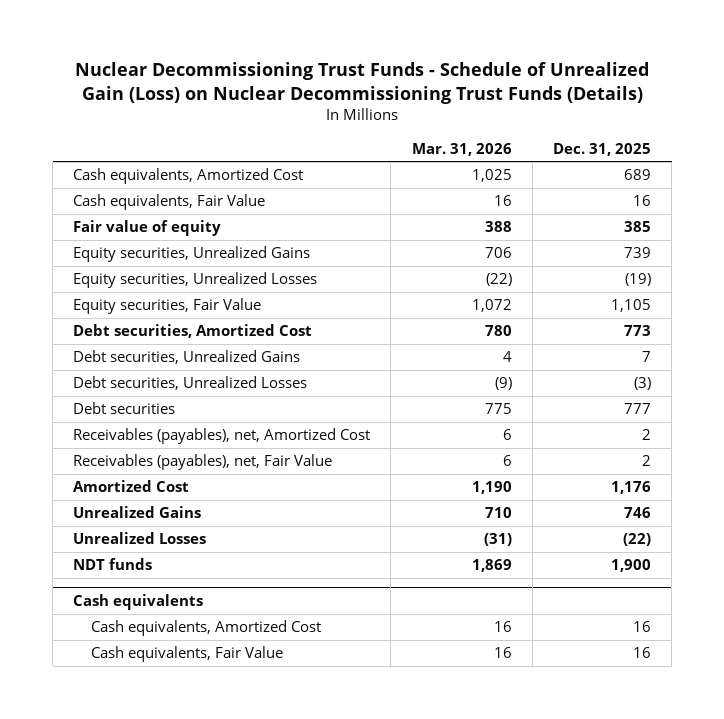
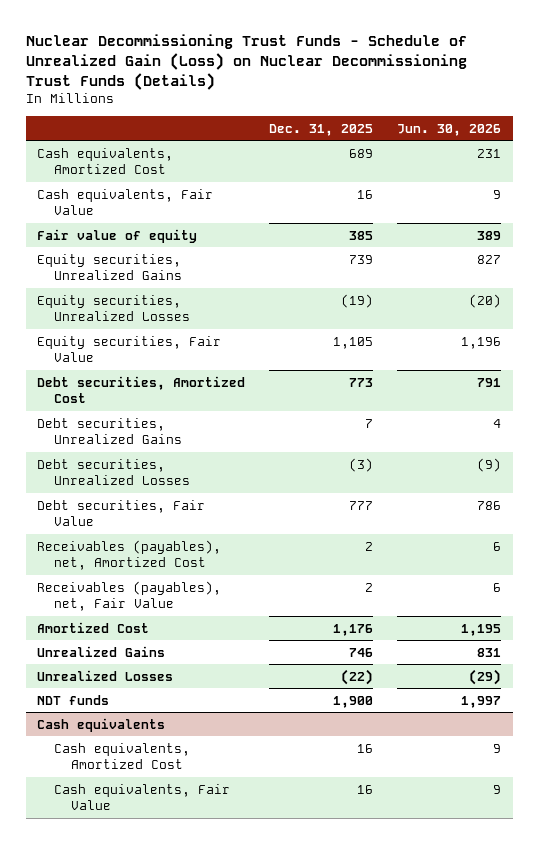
[411,142,512,156] Mar. 31, 2026 -> none
none -> [397,123,502,136] Jun. 30, 2026
[73,402,176,415] Debt securities -> [37,499,206,527] Debt securities, Fair Value

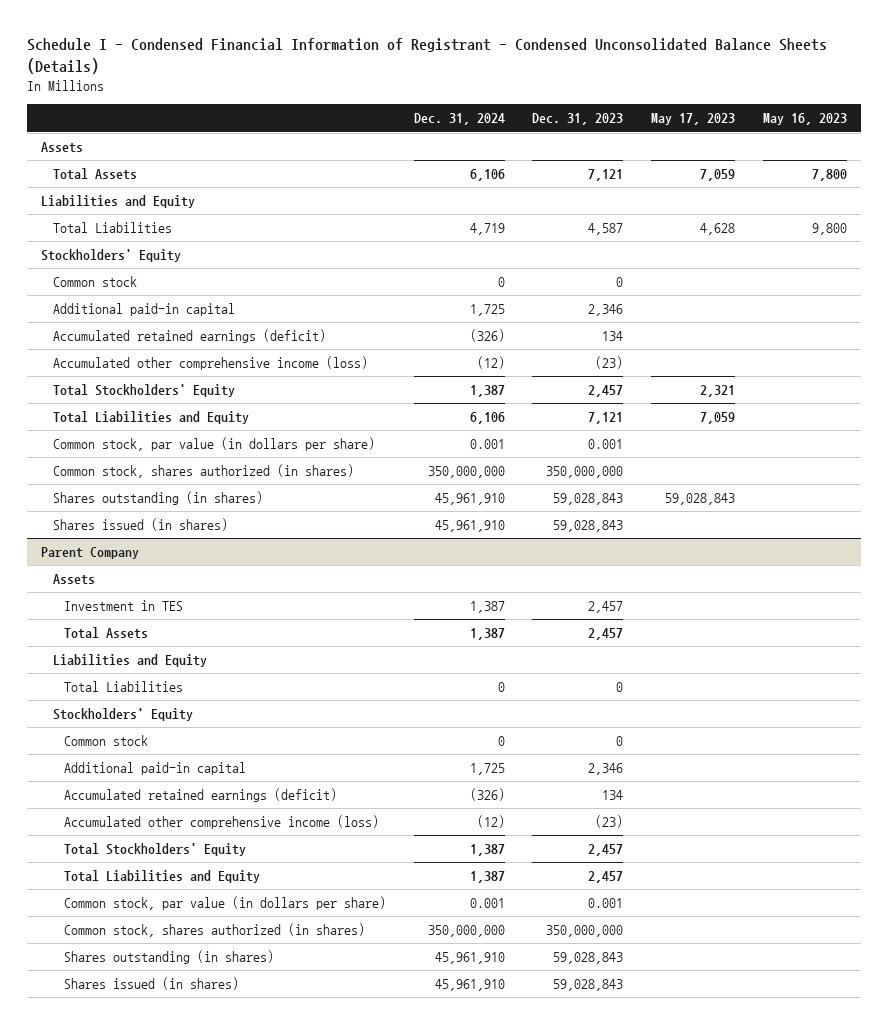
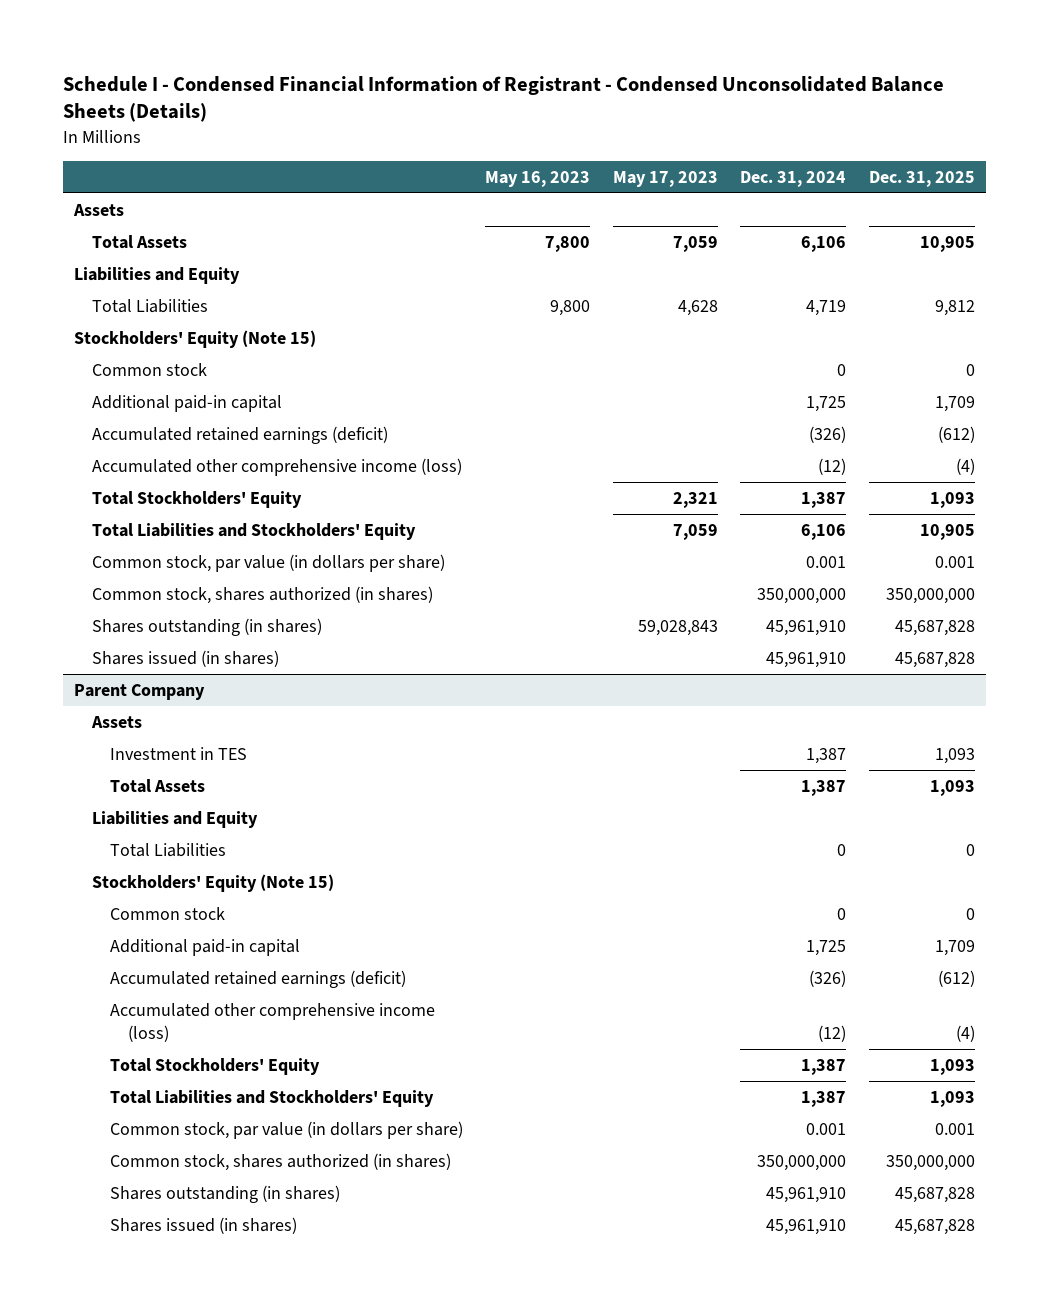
[532,113,624,126] Dec. 31, 2023 -> none
none -> [868,170,975,187] Dec. 31, 2025
[41,249,182,263] Stockholders' Equity -> [73,329,316,348] Stockholders' Equity (Note 15)
[52,411,249,425] Total Liabilities and Equity -> [92,522,417,540] Total Liabilities and Stockholders' Equity
[52,708,193,722] Stockholders' Equity -> [92,873,335,892] Stockholders' Equity (Note 15)
[64,870,261,884] Total Liabilities and Equity -> [110,1089,435,1107] Total Liabilities and Stockholders' Equity

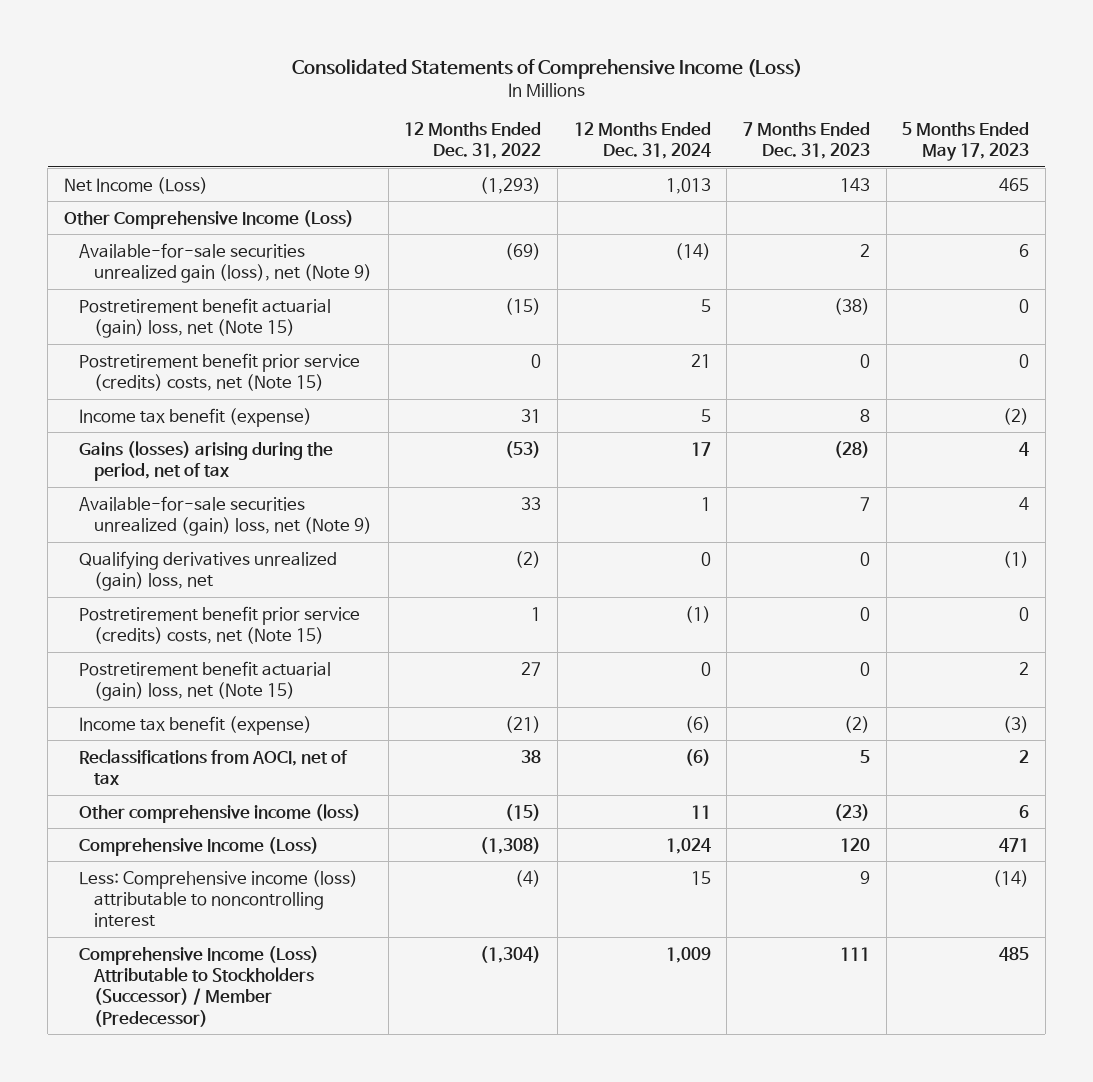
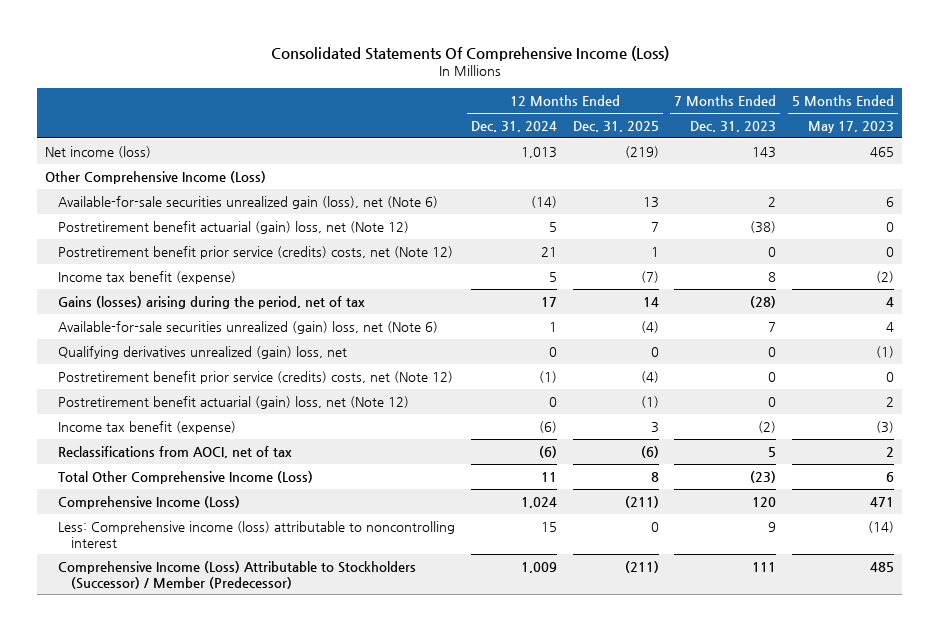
[291,58,802,79] Consolidated Statements of Comprehensive Income (Loss) -> [270,45,669,61] Consolidated Statements Of Comprehensive Income (Loss)
[404,121,542,160] 12 Months Ended Dec. 31, 2022 -> none
none -> [572,121,659,133] Dec. 31, 2025
[64,176,209,194] Net Income (Loss) -> [45,145,152,158] Net income (loss)
[79,242,372,283] Available-for-sale securities unrealized gain (loss), net (Note 9) -> [57,195,438,209] Available-for-sale securities unrealized gain (loss), net (Note 6)
[79,297,332,338] Postretirement benefit actuarial (gain) loss, net (Note 15) -> [57,220,409,234] Postretirement benefit actuarial (gain) loss, net (Note 12)
[79,352,361,391] Postretirement benefit prior service (credits) costs, net (Note 15) -> [57,245,453,259] Postretirement benefit prior service (credits) costs, net (Note 12)
[79,495,372,536] Available-for-sale securities unrealized (gain) loss, net (Note 9) -> [57,320,438,334] Available-for-sale securities unrealized (gain) loss, net (Note 6)
[79,605,361,644] Postretirement benefit prior service (credits) costs, net (Note 15) -> [57,370,453,384] Postretirement benefit prior service (credits) costs, net (Note 12)
[79,660,332,701] Postretirement benefit actuarial (gain) loss, net (Note 15) -> [57,395,409,409] Postretirement benefit actuarial (gain) loss, net (Note 12)
[79,803,362,823] Other comprehensive income (loss) -> [57,470,313,484] Total Other Comprehensive Income (Loss)

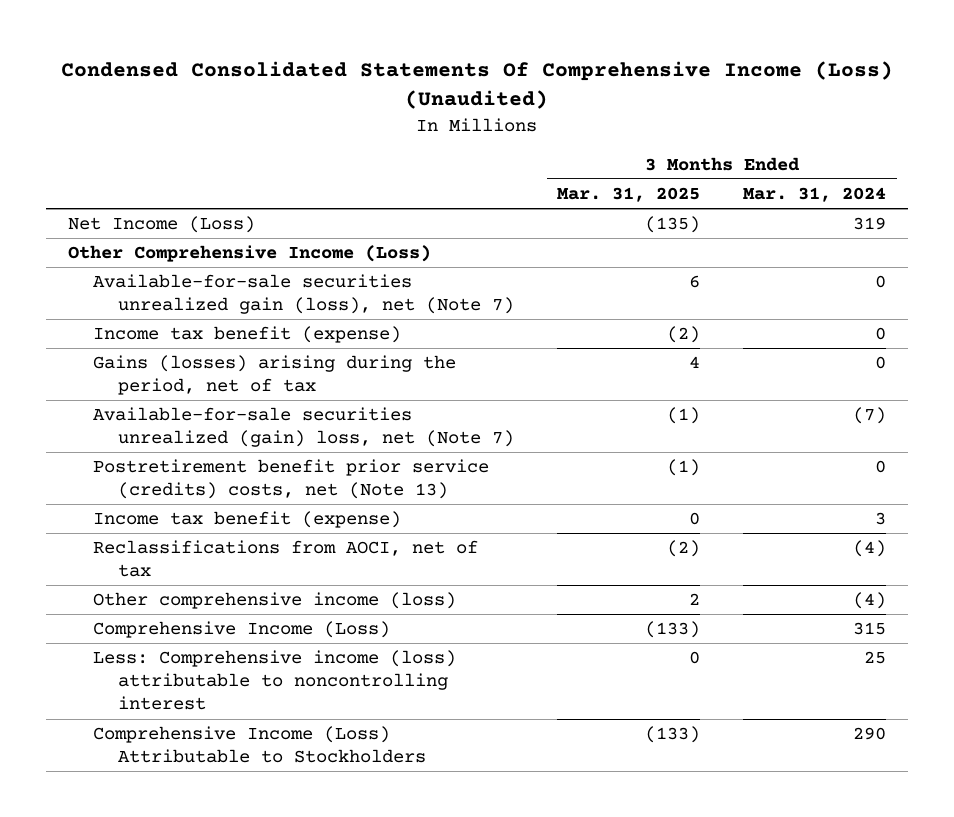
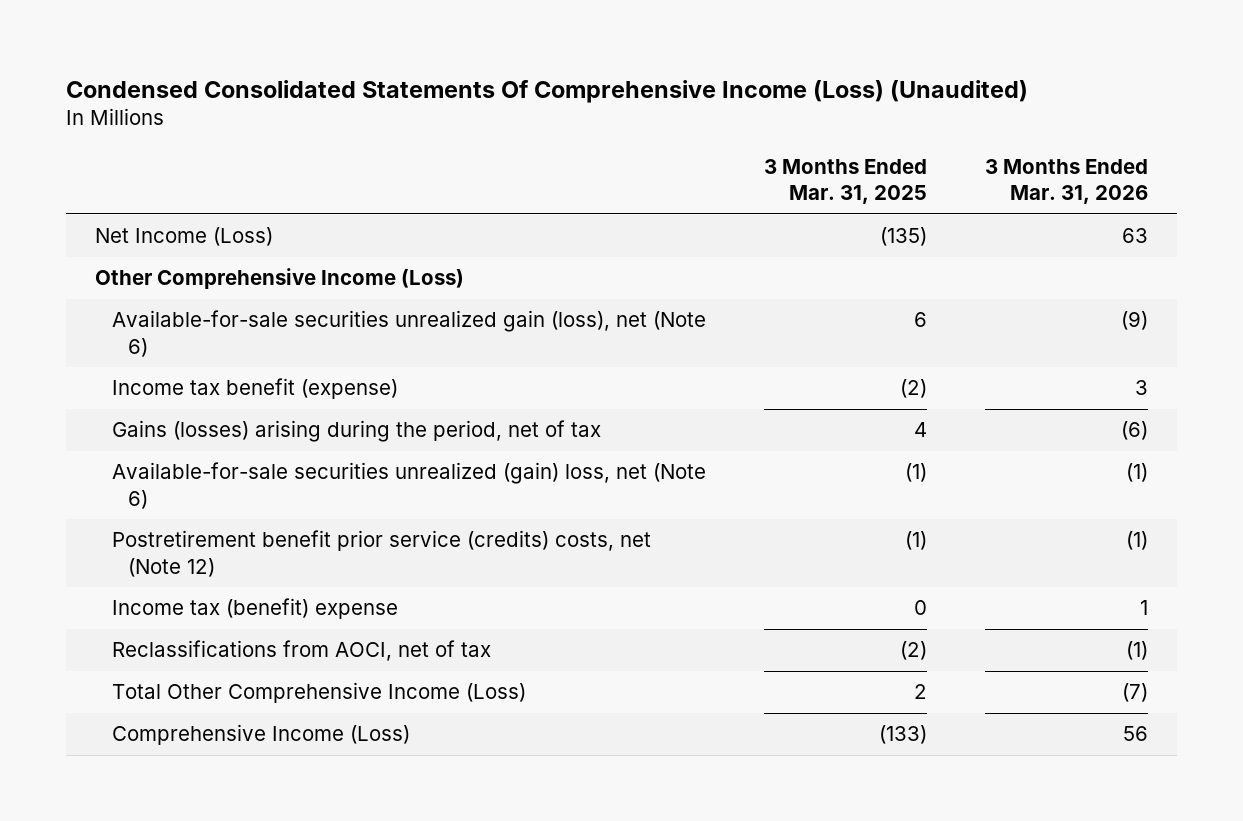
[743,186,887,202] Mar. 31, 2024 -> none
none -> [984,158,1148,205] 3 Months Ended Mar. 31, 2026
[93,274,515,315] Available-for-sale securities unrealized gain (loss), net (Note 7) -> [111,310,706,357] Available-for-sale securities unrealized gain (loss), net (Note 6)
[93,407,515,448] Available-for-sale securities unrealized (gain) loss, net (Note 7) -> [111,462,706,509] Available-for-sale securities unrealized (gain) loss, net (Note 6)
[93,459,490,500] Postretirement benefit prior service (credits) costs, net (Note 13) -> [111,530,651,577] Postretirement benefit prior service (credits) costs, net (Note 12)
[93,511,402,529] Income tax benefit (expense) -> [111,598,398,620] Income tax (benefit) expense
[93,592,457,610] Other comprehensive income (loss) -> [111,682,526,704] Total Other Comprehensive Income (Loss)
[93,650,457,711] Less: Comprehensive income (loss) attributable to noncontrolling interest -> none
[93,726,427,764] Comprehensive Income (Loss) Attributable to Stockholders -> none

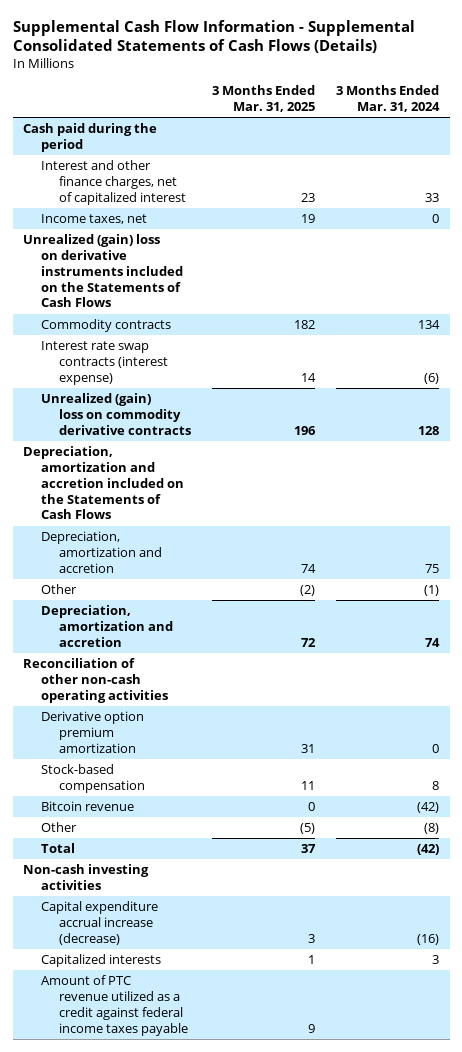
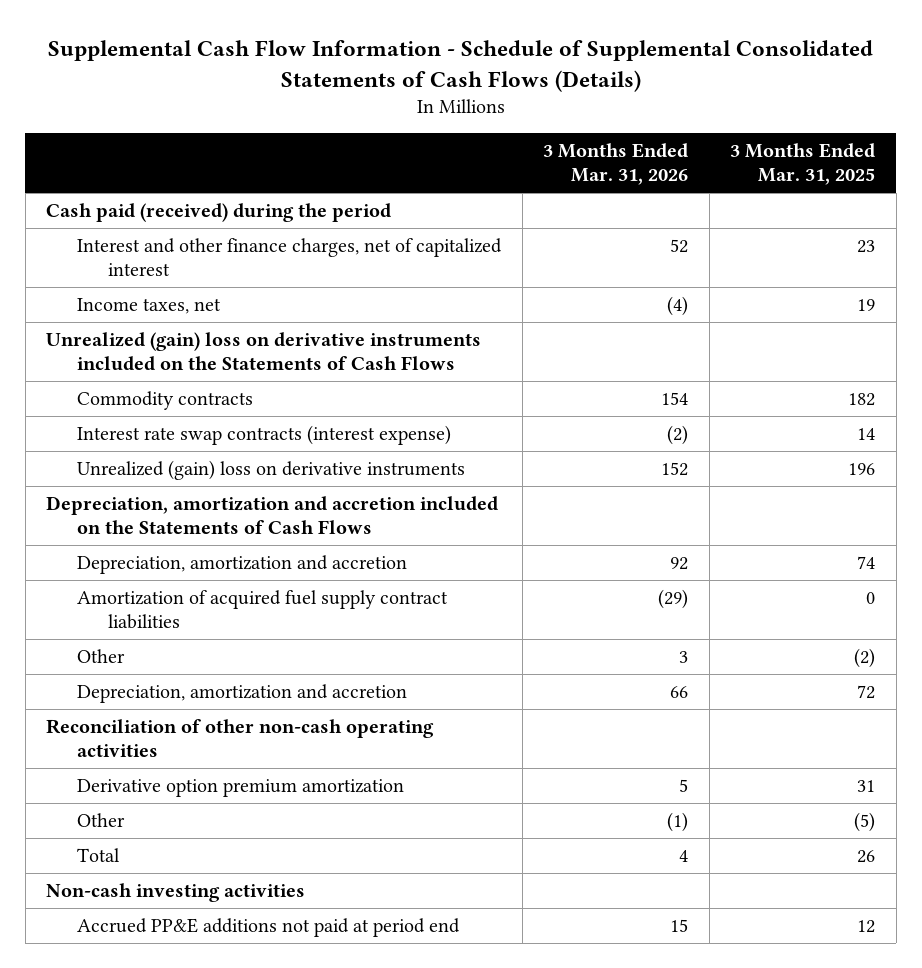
[12,19,415,54] Supplemental Cash Flow Information - Supplemental Consolidated Statements of Cash Flows (Details) -> [47,39,873,92] Supplemental Cash Flow Information - Schedule of Supplemental Consolidated Statements of Cash Flows (Details)
[336,85,441,113] 3 Months Ended Mar. 31, 2024 -> none
none -> [543,143,689,186] 3 Months Ended Mar. 31, 2026
[23,123,158,152] Cash paid during the period -> [46,202,392,222] Cash paid (received) during the period
[40,393,191,435] Unrealized (gain) loss on commodity derivative contracts -> [77,459,466,480] Unrealized (gain) loss on derivative instruments
none -> [77,589,449,629] Amortization of acquired fuel supply contract liabilities
[40,764,145,793] Stock-based compensation -> none
[40,801,134,812] Bitcoin revenue -> none
[300,844,316,854] 37 -> [857,849,876,863] 26
[40,901,158,945] Capital expenditure accrual increase (decrease) -> none
[40,954,161,968] Capitalized interests -> none
[40,975,188,1036] Amount of PTC revenue utilized as a credit against federal income taxes payable -> none
none -> [77,917,461,937] Accrued PP&E additions not paid at period end

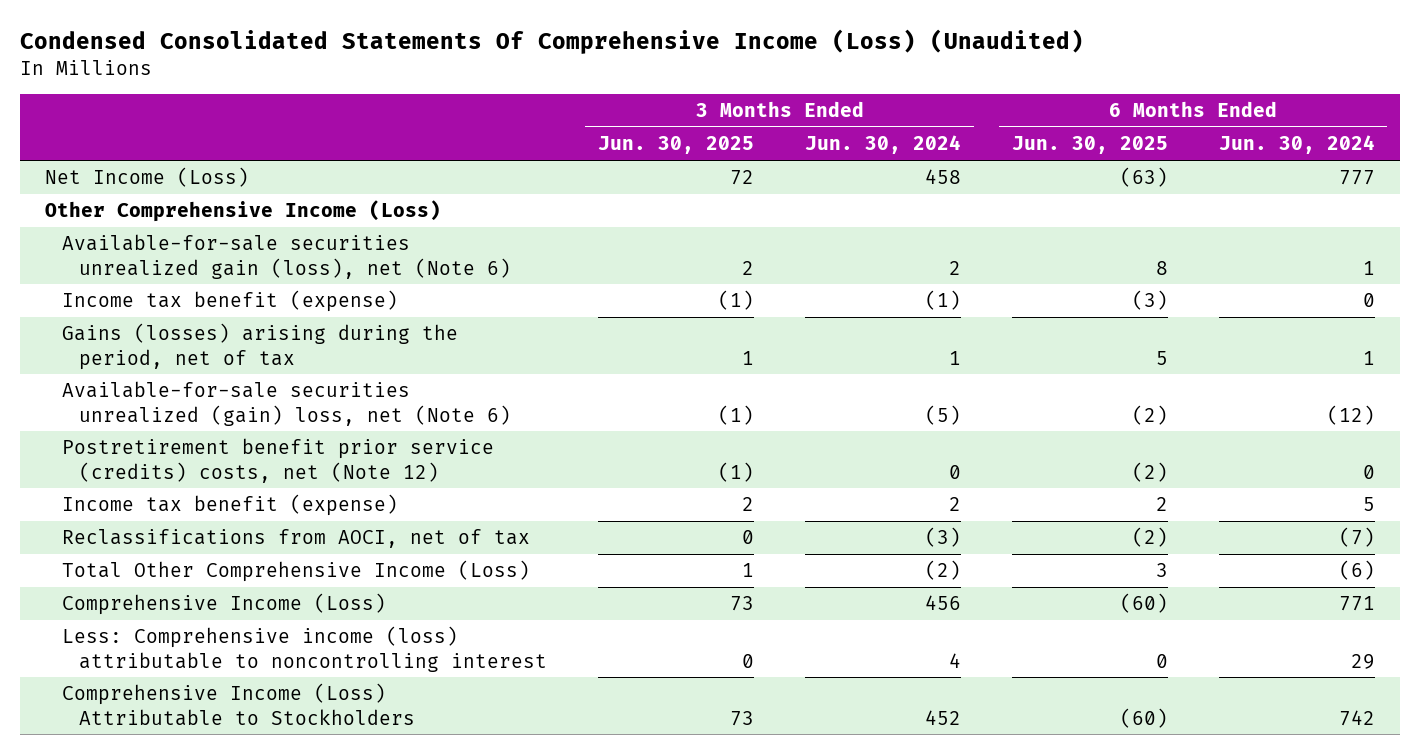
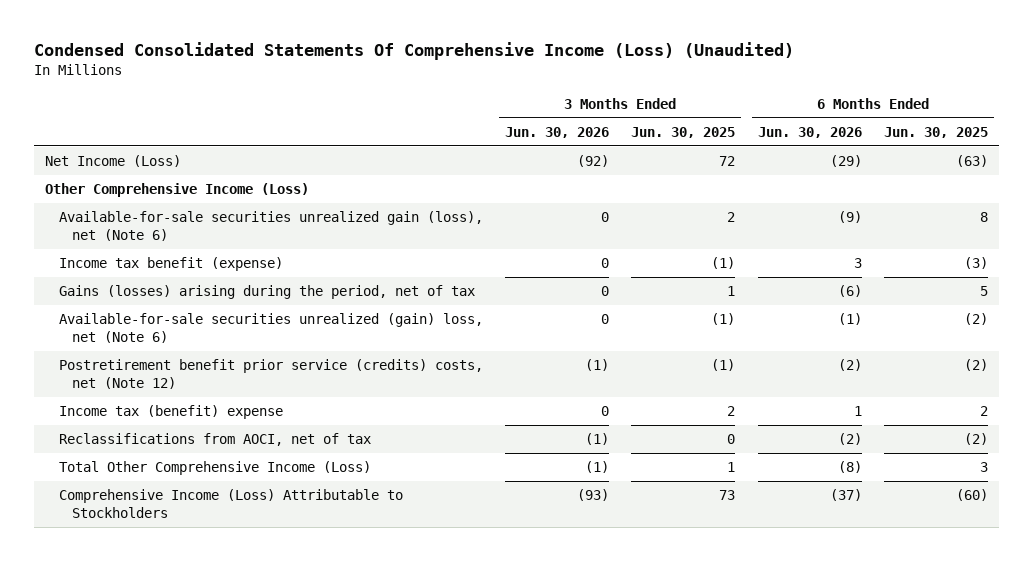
[804,135,961,155] Jun. 30, 2024 -> none
[1218,135,1375,155] Jun. 30, 2024 -> none
none -> [504,127,609,139] Jun. 30, 2026
none -> [757,127,862,139] Jun. 30, 2026
[62,494,399,517] Income tax benefit (expense) -> [58,405,283,420] Income tax (benefit) expense
[62,593,387,616] Comprehensive Income (Loss) -> none
[62,626,548,672] Less: Comprehensive income (loss) attributable to noncontrolling interest -> none

